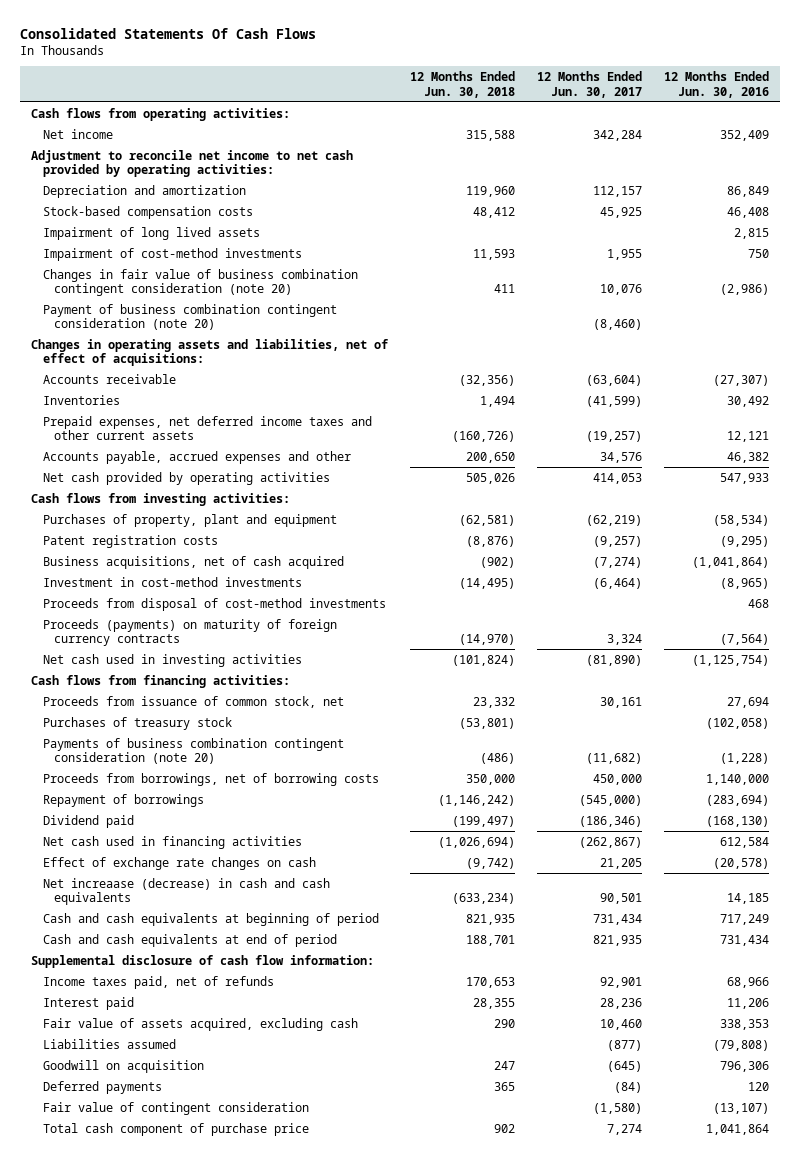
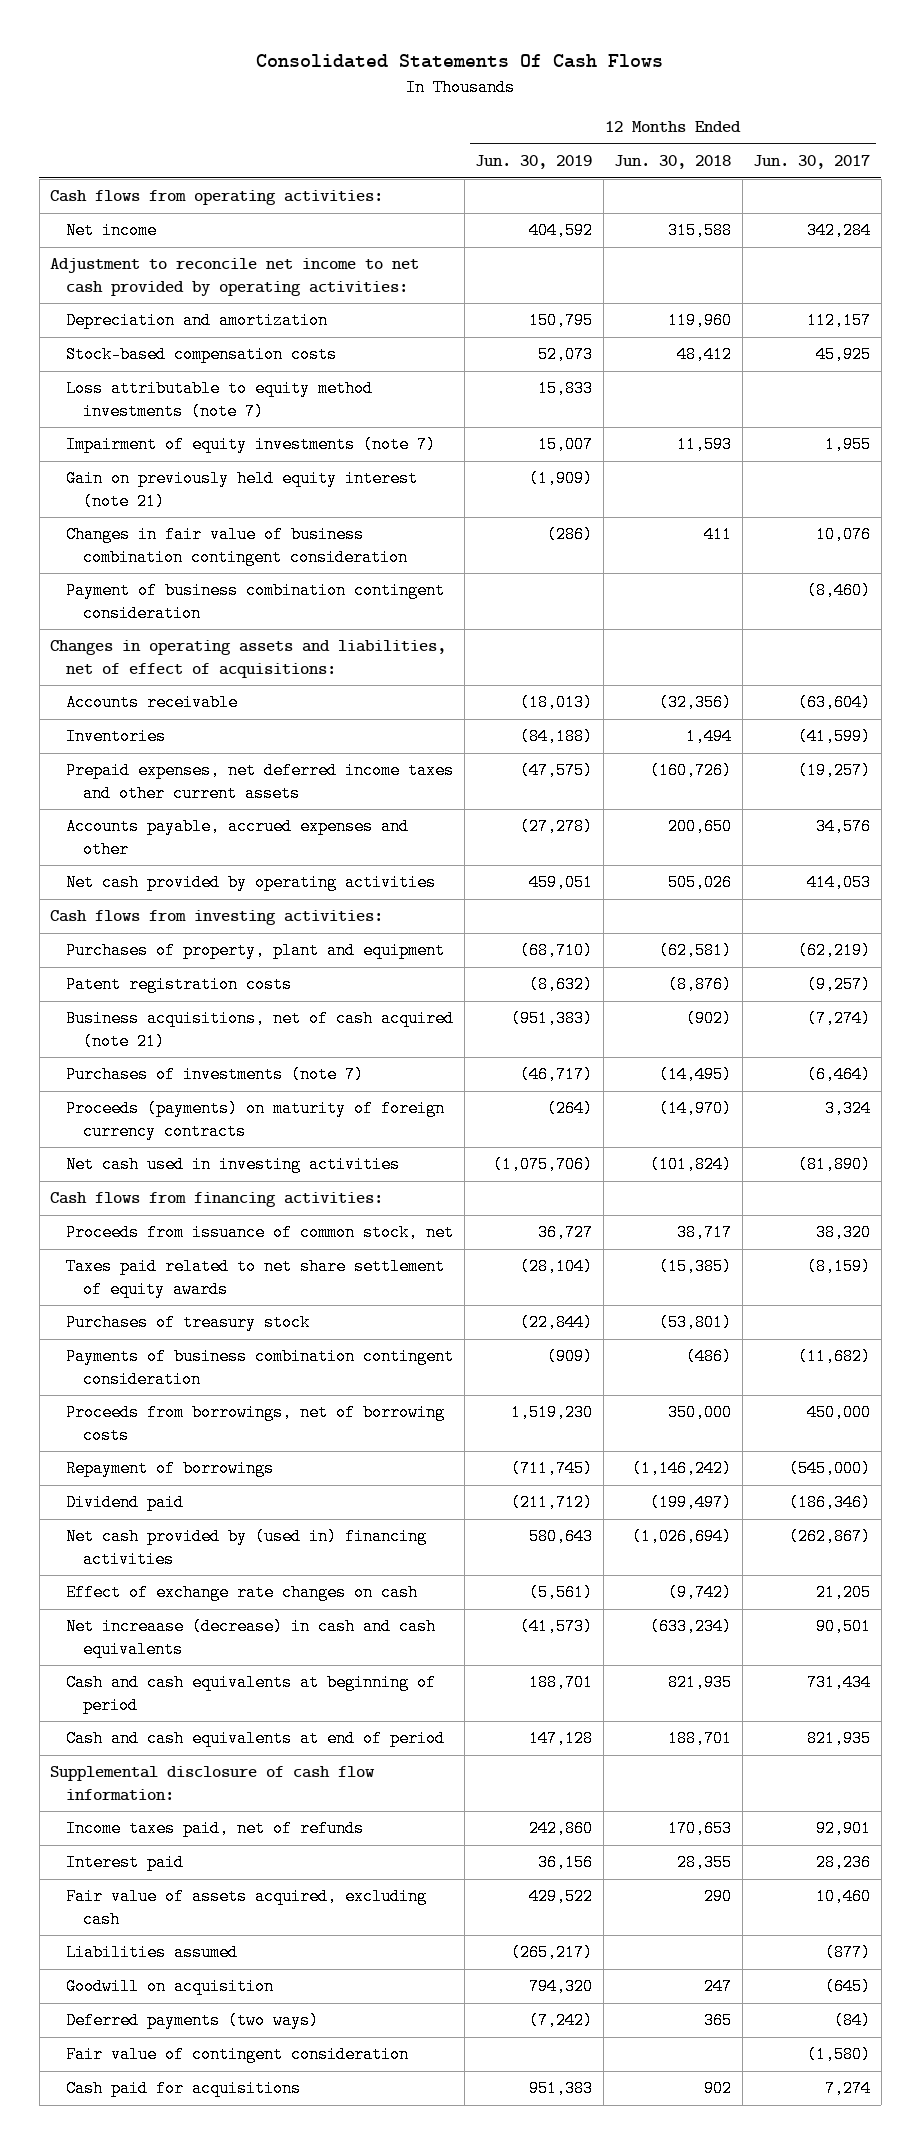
[663,70,769,98] 12 Months Ended Jun. 30, 2016 -> none
none -> [475,155,593,170] Jun. 30, 2019
[42,226,260,240] Impairment of long lived assets -> none
none -> [66,380,374,420] Loss attributable to equity method investments (note 7)
[42,247,302,261] Impairment of cost-method investments -> [66,436,437,454] Impairment of equity investments (note 7)
none -> [66,470,419,510] Gain on previously held equity interest (note 21)
[42,268,358,297] Changes in fair value of business combination contingent consideration (note 20) -> [66,526,408,566] Changes in fair value of business combination contingent consideration
[42,303,337,331] Payment of business combination contingent consideration (note 20) -> [66,582,446,622] Payment of business combination contingent consideration
[42,597,386,611] Proceeds from disposal of cost-method investments -> none
[42,555,344,569] Business acquisitions, net of cash acquired -> [66,1010,455,1050] Business acquisitions, net of cash acquired (note 21)
[42,576,302,587] Investment in cost-method investments -> [66,1066,365,1084] Purchases of investments (note 7)
[473,696,516,708] 23,332 -> [677,1224,733,1242] 38,717
[600,696,643,708] 30,161 -> [816,1224,872,1242] 38,320
none -> [66,1258,446,1298] Taxes paid related to net share settlement of equity awards
[42,737,344,765] Payments of business combination contingent consideration (note 20) -> [66,1348,455,1388] Payments of business combination contingent consideration
[42,835,302,849] Net cash used in financing activities -> [66,1528,428,1568] Net cash provided by (used in) financing activities
[42,1080,162,1094] Deferred payments -> [66,2012,320,2030] Deferred payments (two ways)
[42,1122,309,1136] Total cash component of purchase price -> [66,2080,302,2098] Cash paid for acquisitions

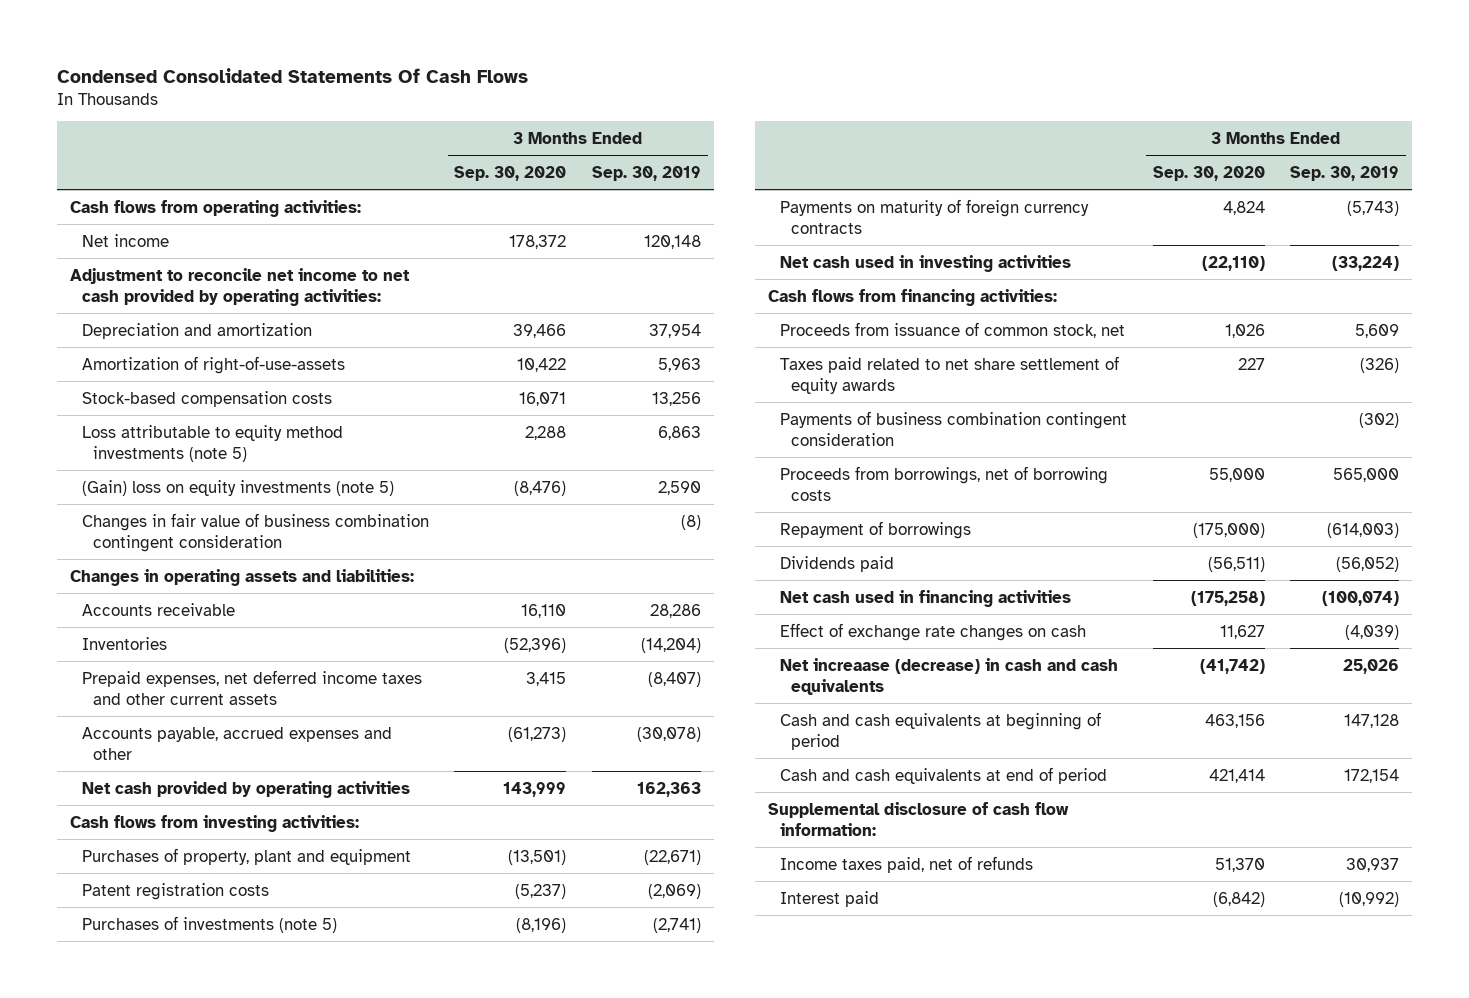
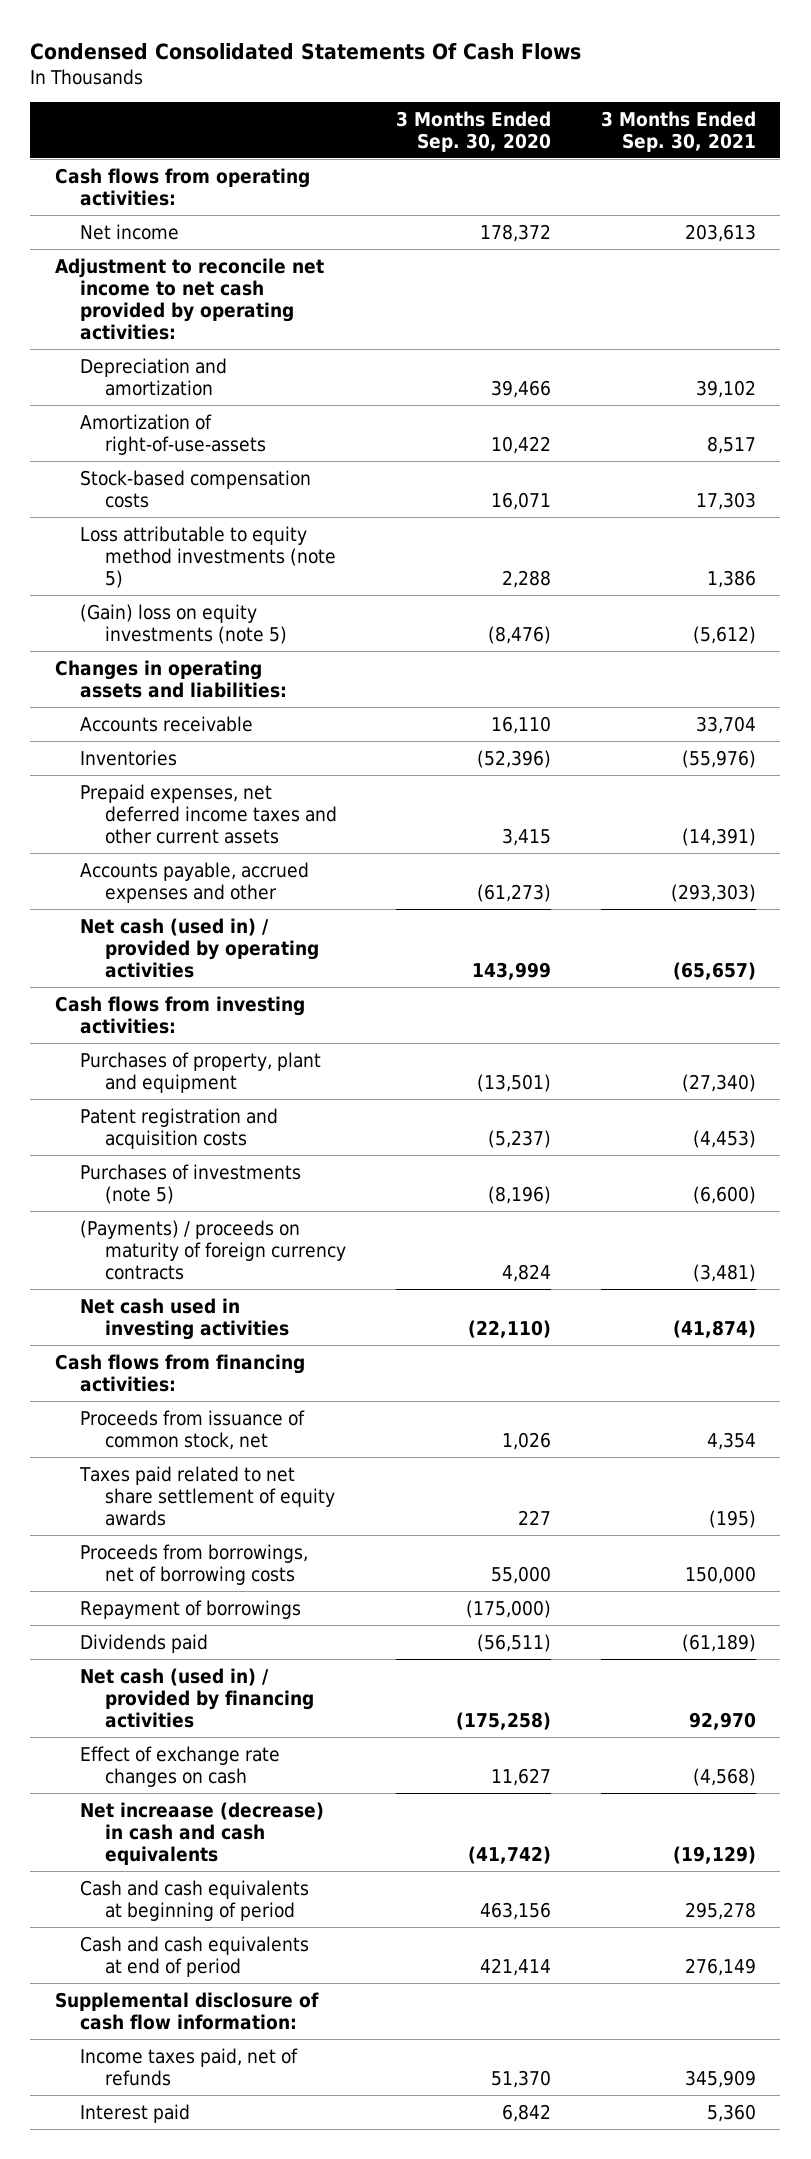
[592,165,702,181] Sep. 30, 2019 -> none
none -> [600,110,756,152] 3 Months Ended Sep. 30, 2021
[81,512,429,552] Changes in fair value of business combination contingent consideration -> none
[81,780,410,798] Net cash provided by operating activities -> [80,917,319,978] Net cash (used in) / provided by operating activities
[81,882,269,900] Patent registration costs -> [80,1107,279,1149] Patent registration and acquisition costs
[779,198,1089,234] Payments on maturity of foreign currency contracts -> [80,1219,346,1280] (Payments) / proceeds on maturity of foreign currency contracts
[779,410,1127,446] Payments of business combination contingent consideration -> none
[779,589,1071,607] Net cash used in financing activities -> [80,1667,314,1728] Net cash (used in) / provided by financing activities
[1212,891,1265,907] (6,842) -> [501,2103,551,2122] 6,842

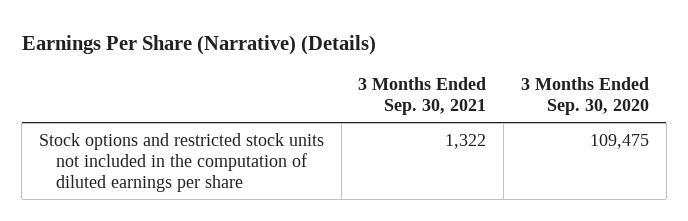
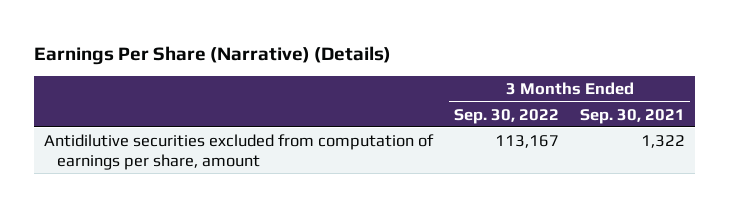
[520,77,649,116] 3 Months Ended Sep. 30, 2020 -> none
none -> [454,108,560,124] Sep. 30, 2022
[38,132,324,192] Stock options and restricted stock units not included in the computation of diluted earnings per share -> [44,134,435,171] Antidilutive securities excluded from computation of earnings per share, amount

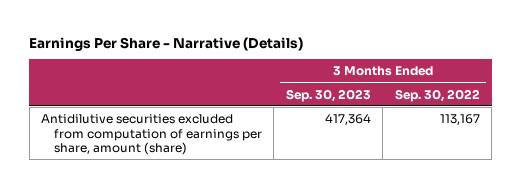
[34,45,392,65] Earnings Per Share (Narrative) (Details) -> [29,36,304,51] Earnings Per Share - Narrative (Details)
[580,108,686,124] Sep. 30, 2021 -> none
none -> [285,88,371,102] Sep. 30, 2023
[44,134,435,171] Antidilutive securities excluded from computation of earnings per share, amount -> [41,113,262,156] Antidilutive securities excluded from computation of earnings per share, amount (share)

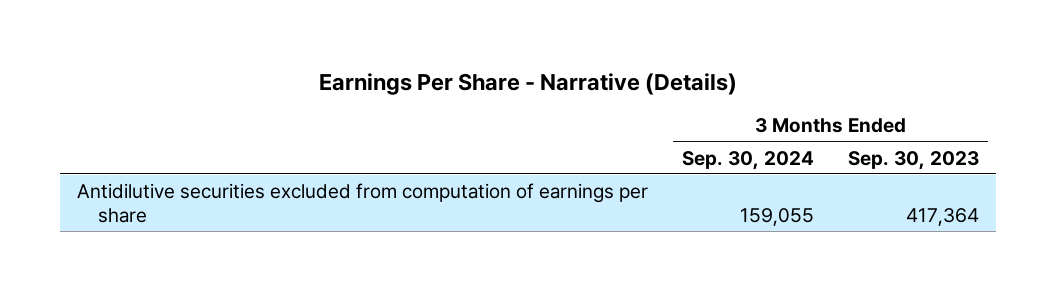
[394,88,480,102] Sep. 30, 2022 -> none
none -> [681,150,814,170] Sep. 30, 2024
[41,113,262,156] Antidilutive securities excluded from computation of earnings per share, amount (share) -> [76,183,648,223] Antidilutive securities excluded from computation of earnings per share

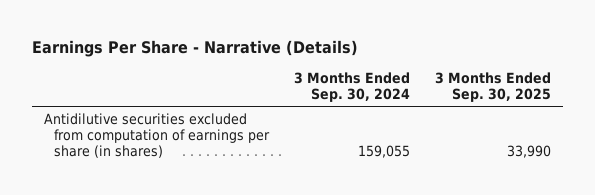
[848,150,980,170] Sep. 30, 2023 -> none
none -> [434,72,551,103] 3 Months Ended Sep. 30, 2025
[76,183,648,223] Antidilutive securities excluded from computation of earnings per share -> [43,112,271,159] Antidilutive securities excluded from computation of earnings per share (in shares)

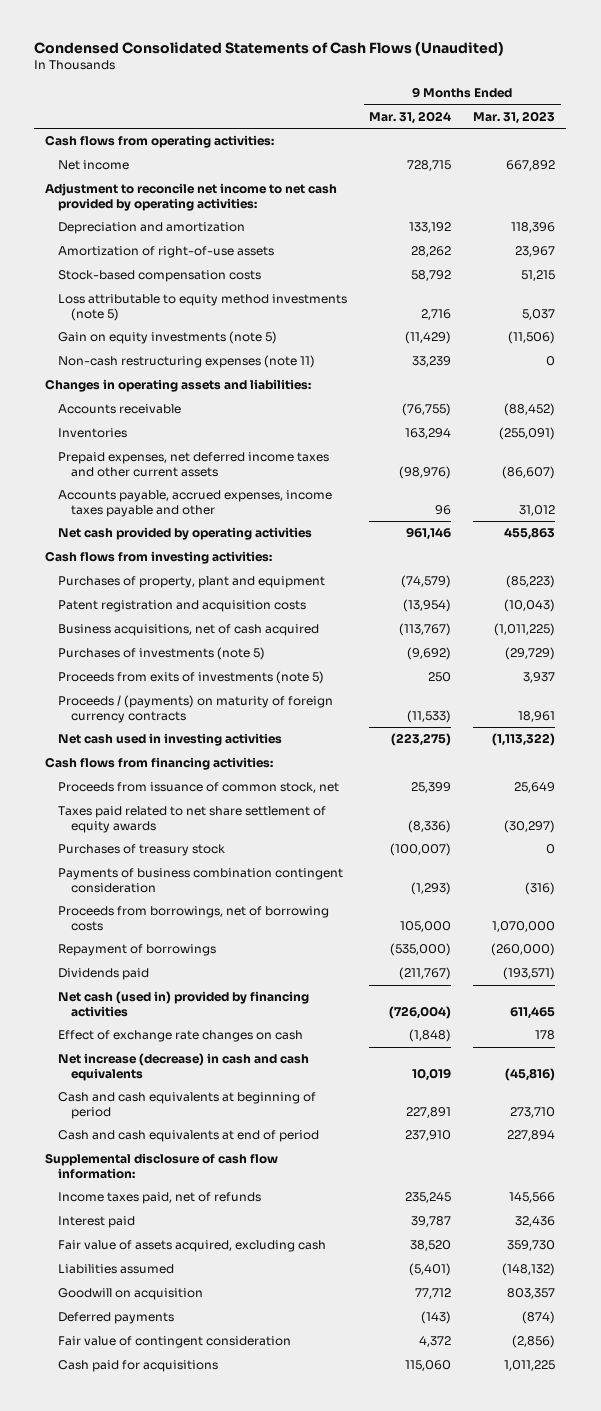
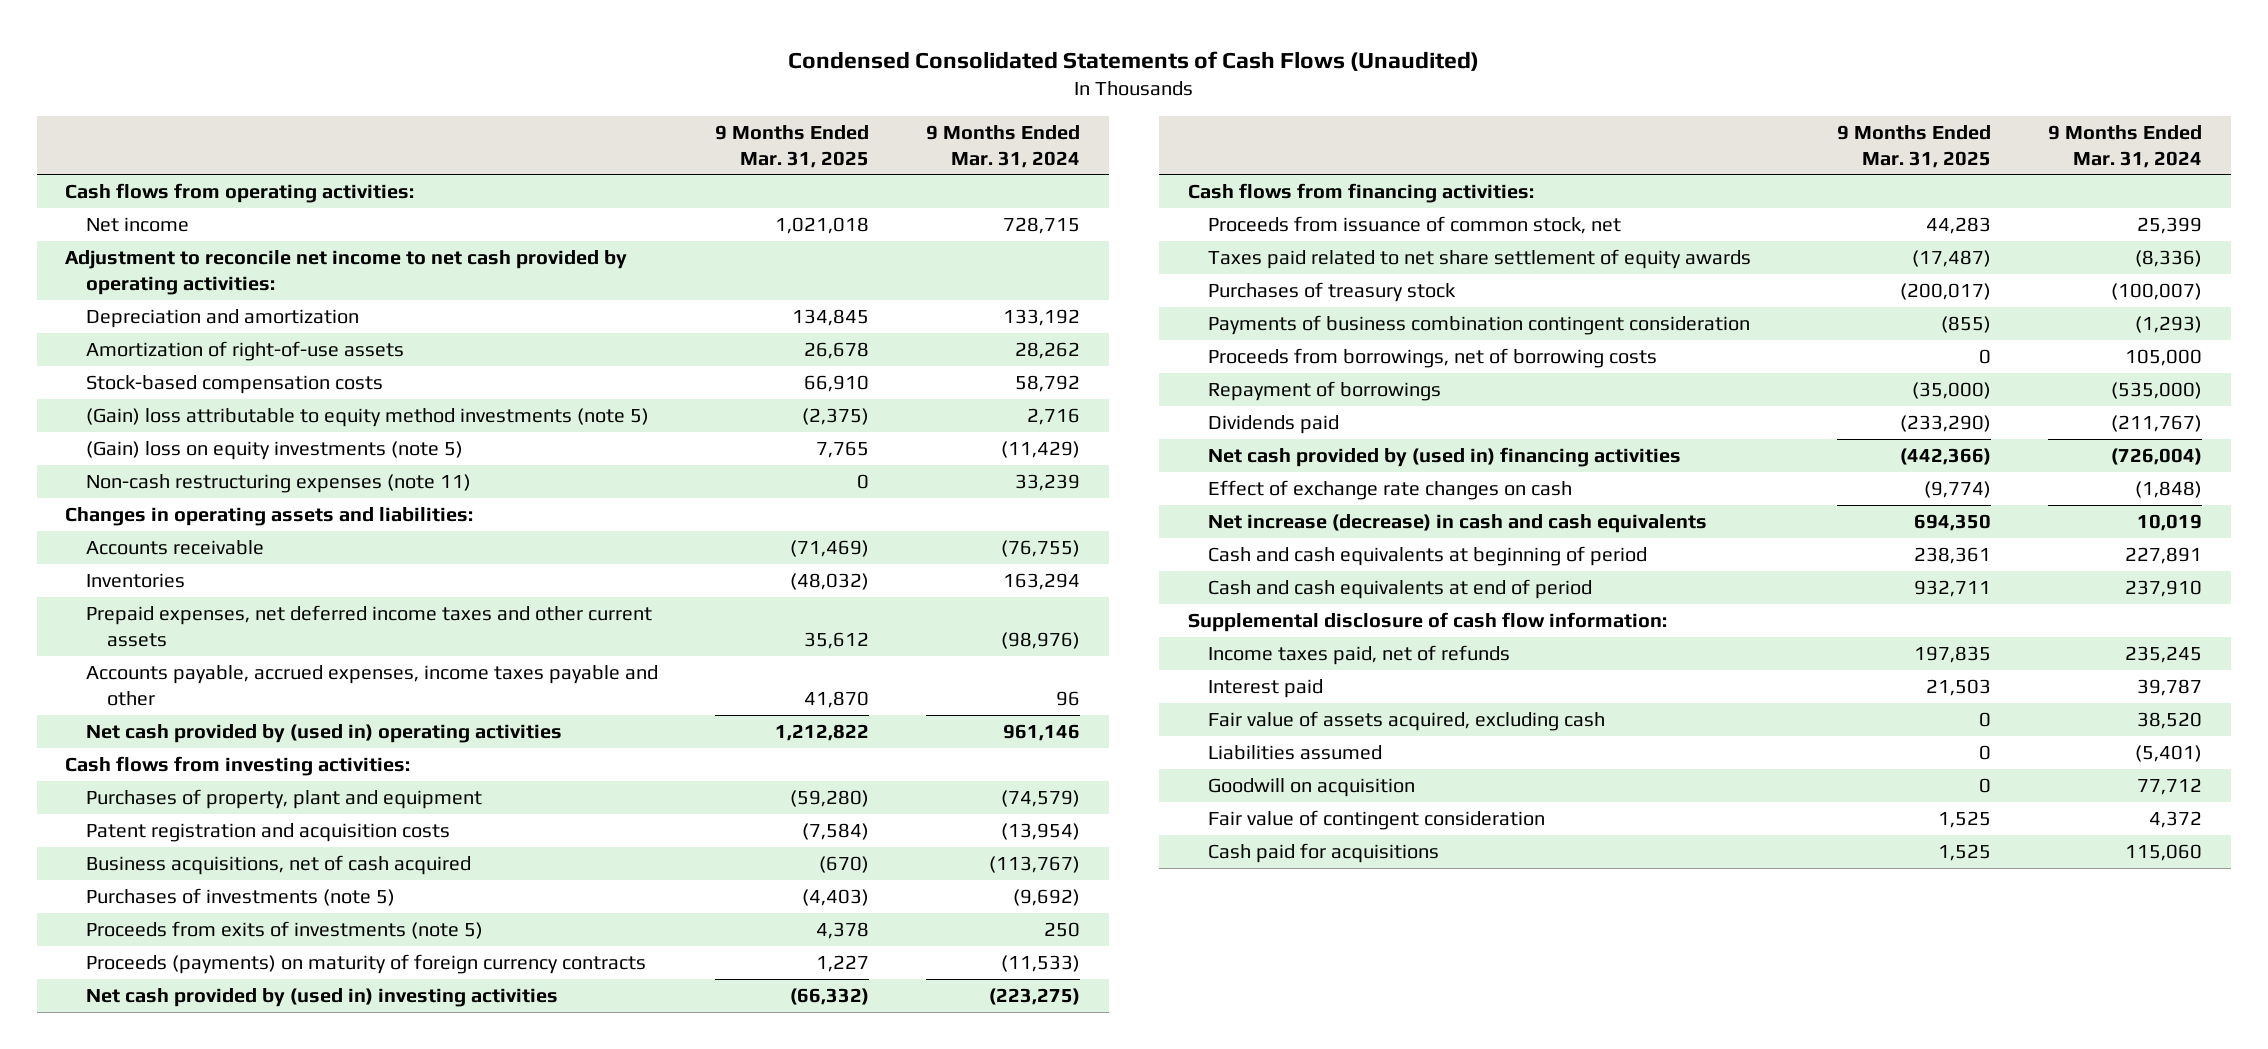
[473,110,556,124] Mar. 31, 2023 -> none
none -> [715,124,870,168] 9 Months Ended Mar. 31, 2025
[58,294,348,321] Loss attributable to equity method investments (note 5) -> [86,407,650,427] (Gain) loss attributable to equity method investments (note 5)
[58,331,278,345] Gain on equity investments (note 5) -> [86,440,464,460] (Gain) loss on equity investments (note 5)
[58,527,313,541] Net cash provided by operating activities -> [86,723,563,743] Net cash provided by (used in) operating activities
[58,695,334,723] Proceeds / (payments) on maturity of foreign currency contracts -> [86,953,647,974] Proceeds (payments) on maturity of foreign currency contracts
[58,733,283,747] Net cash used in investing activities -> [86,987,559,1007] Net cash provided by (used in) investing activities
[58,991,310,1017] Net cash (used in) provided by financing activities -> [1208,446,1682,467] Net cash provided by (used in) financing activities
[58,1312,175,1325] Deferred payments -> none

